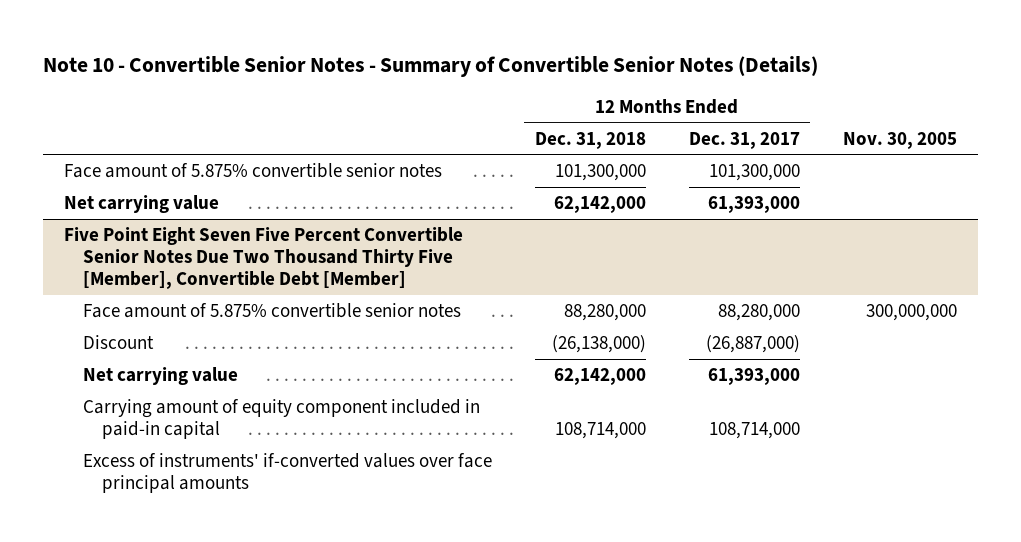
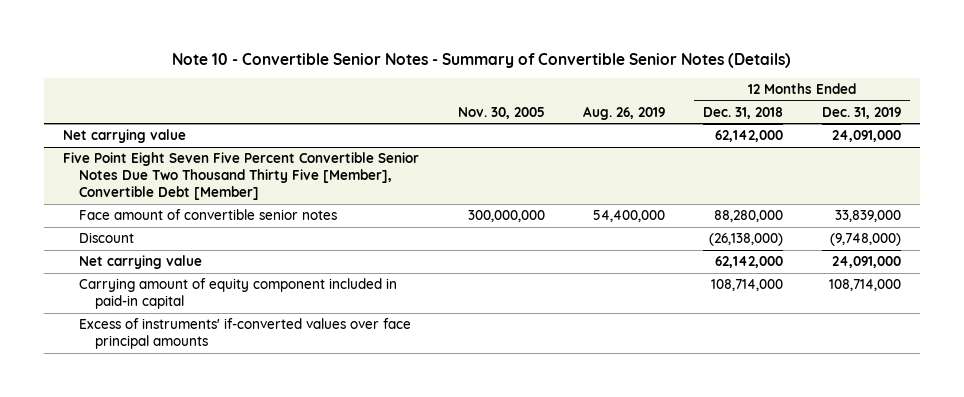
[688,131,800,149] Dec. 31, 2017 -> none
none -> [583,105,666,120] Aug. 26, 2019
none -> [821,106,901,119] Dec. 31, 2019
[64,163,443,179] Face amount of 5.875% convertible senior notes -> none
[83,303,462,319] Face amount of 5.875% convertible senior notes -> [79,209,338,221] Face amount of convertible senior notes

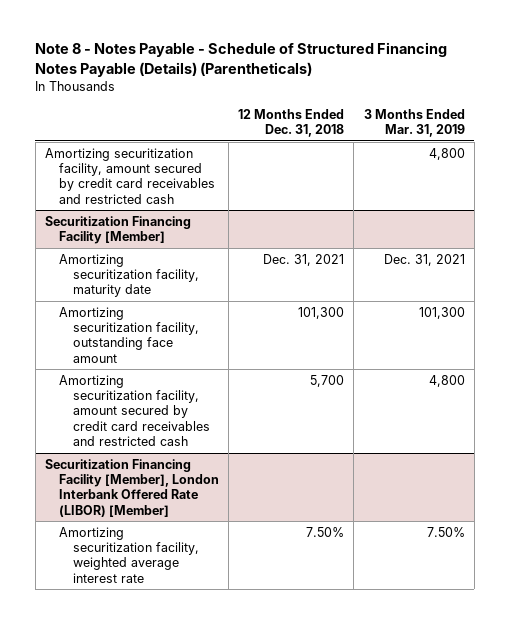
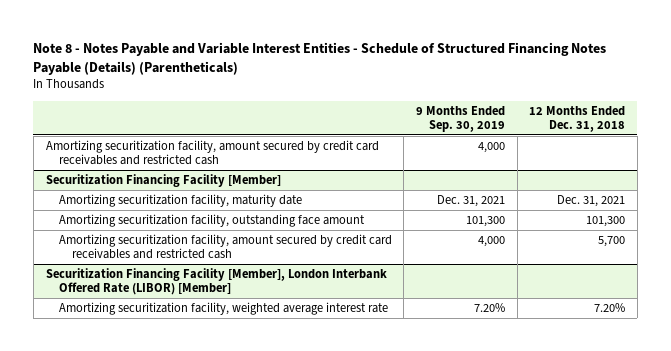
[35,42,448,77] Note 8 - Notes Payable - Schedule of Structured Financing Notes Payable (Details) (Parentheticals) -> [33,41,607,75] Note 8 - Notes Payable and Variable Interest Entities - Schedule of Structured Financing Notes Payable (Details) (Parentheticals)
[363,108,465,138] 3 Months Ended Mar. 31, 2019 -> none
none -> [415,105,505,132] 9 Months Ended Sep. 30, 2019
[306,526,345,537] 7.50% -> [594,302,626,312] 7.20%

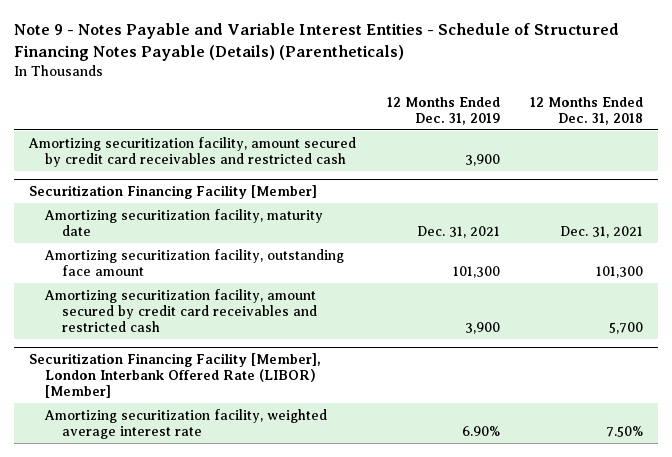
[33,41,607,75] Note 8 - Notes Payable and Variable Interest Entities - Schedule of Structured Financing Notes Payable (Details) (Parentheticals) -> [13,23,619,62] Note 9 - Notes Payable and Variable Interest Entities - Schedule of Structured Financing Notes Payable (Details) (Parentheticals)
[415,105,505,132] 9 Months Ended Sep. 30, 2019 -> none
none -> [386,96,500,125] 12 Months Ended Dec. 31, 2019
[594,302,626,312] 7.20% -> [606,425,644,437] 7.50%

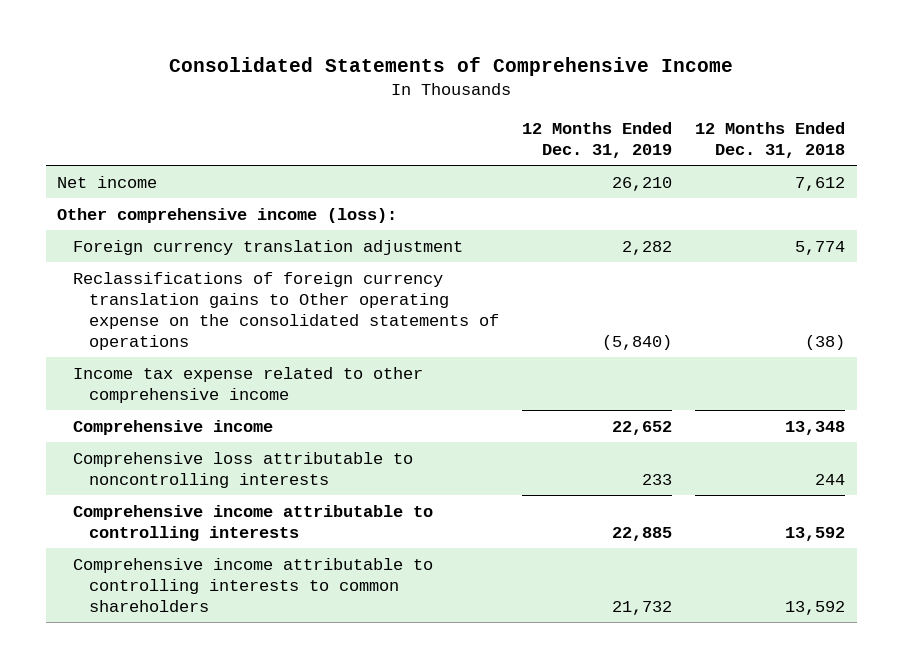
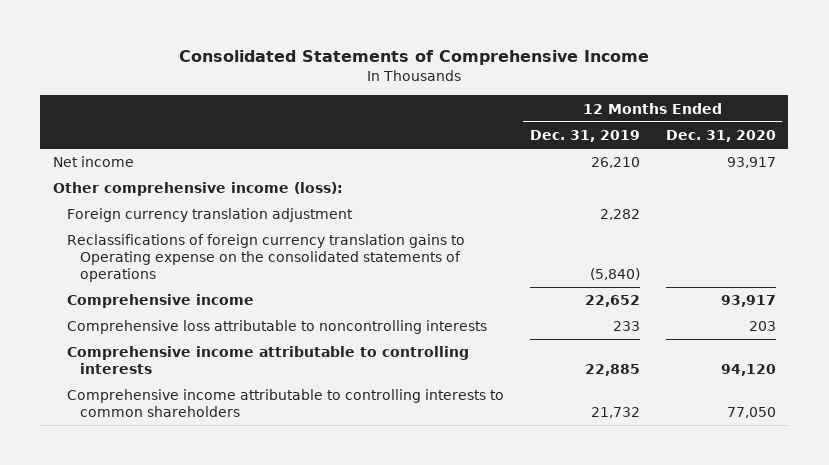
[695,122,846,159] 12 Months Ended Dec. 31, 2018 -> none
none -> [665,130,776,143] Dec. 31, 2020
[73,366,424,403] Income tax expense related to other comprehensive income -> none
[73,271,500,350] Reclassifications of foreign currency translation gains to Other operating expense on the consolidated statements of operations -> [66,234,465,282] Reclassifications of foreign currency translation gains to Operating expense on the consolidated statements of operations

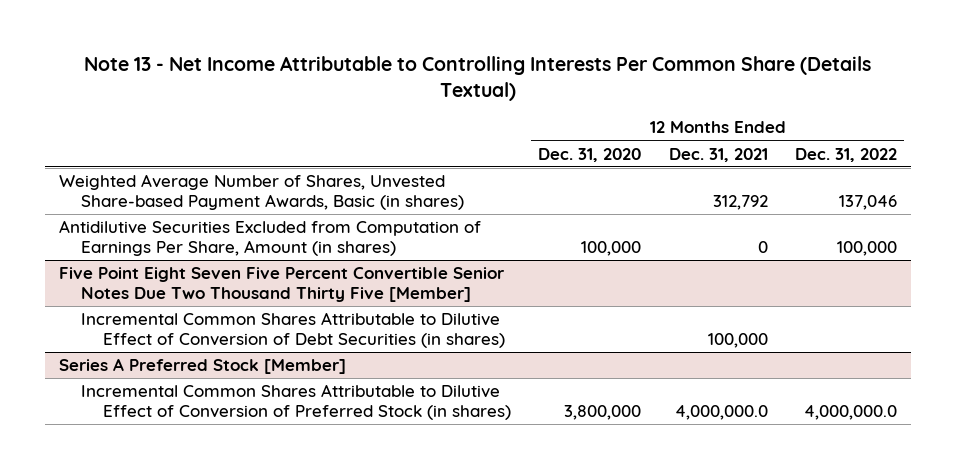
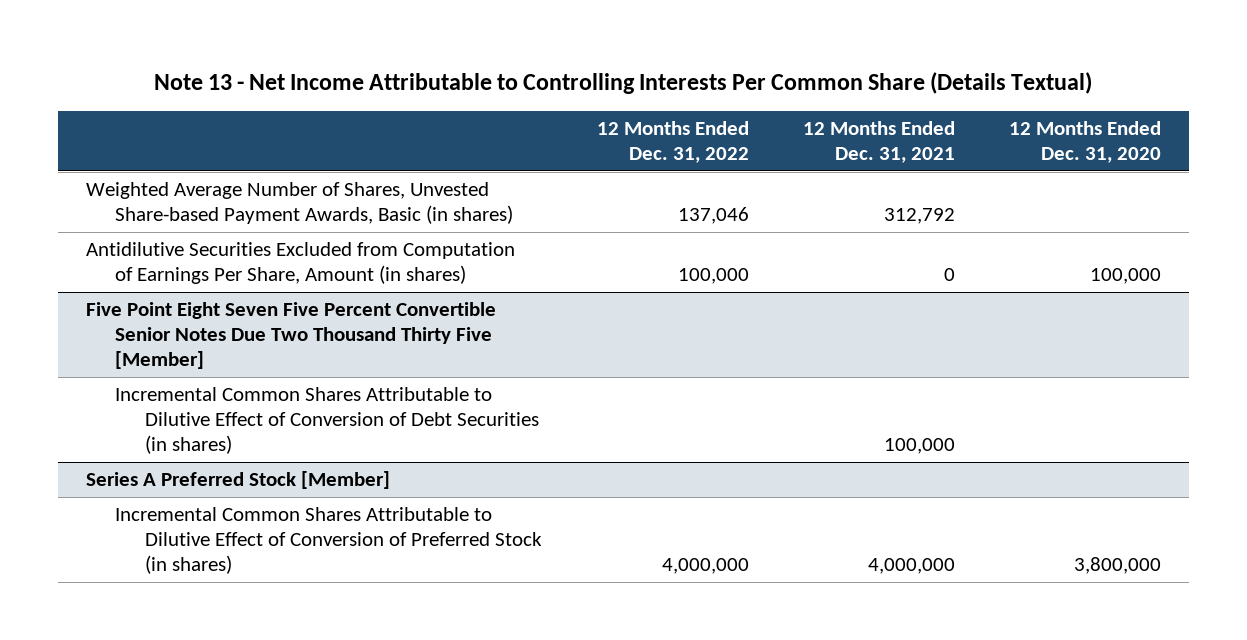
[674,405,768,421] 4,000,000.0 -> [867,558,955,575] 4,000,000
[804,405,898,421] 4,000,000.0 -> [661,558,749,575] 4,000,000

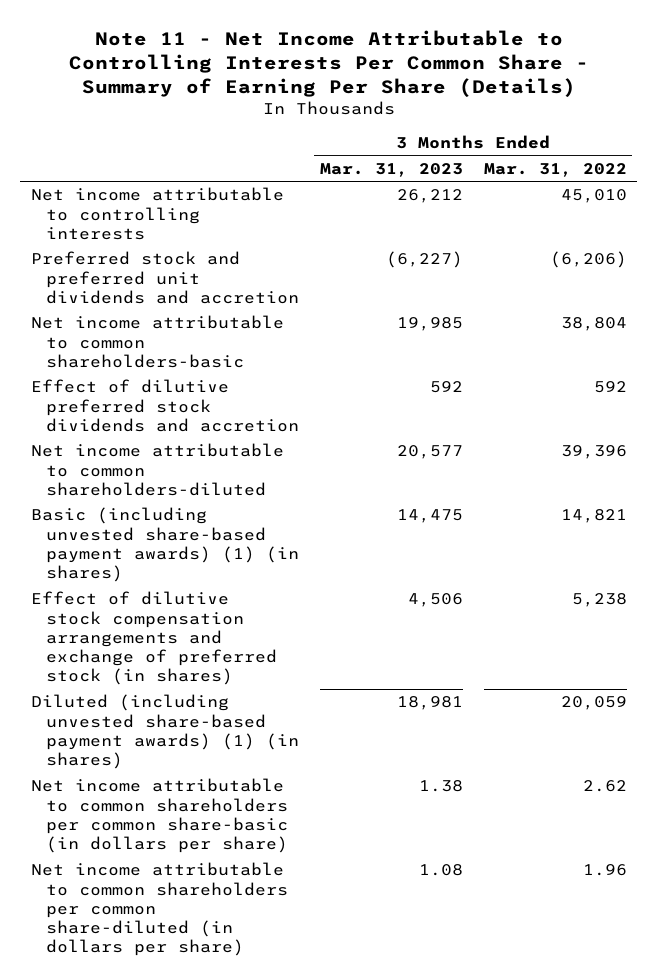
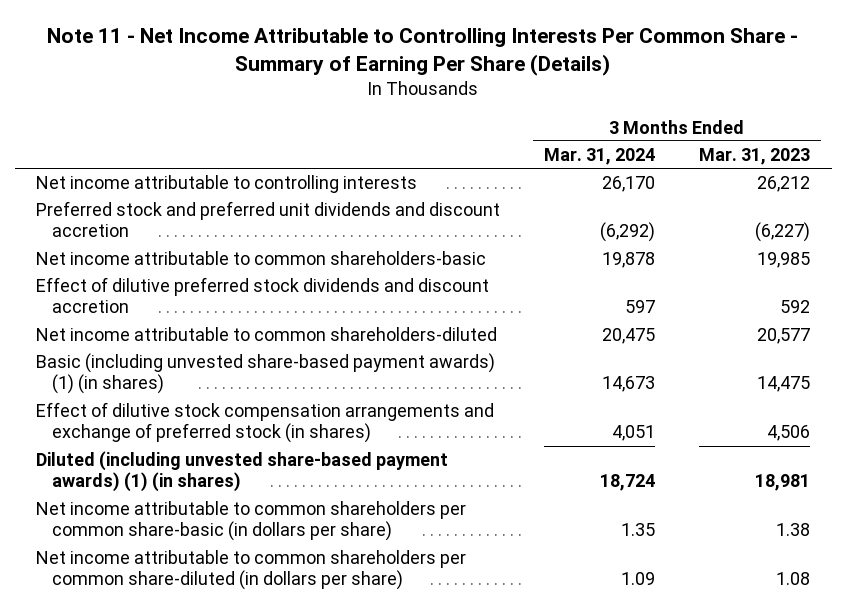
[483,162,627,177] Mar. 31, 2022 -> none
none -> [544,147,656,165] Mar. 31, 2024
[30,251,299,304] Preferred stock and preferred unit dividends and accretion -> [36,201,501,238] Preferred stock and preferred unit dividends and discount accretion
[30,379,299,432] Effect of dilutive preferred stock dividends and accretion -> [36,277,490,314] Effect of dilutive preferred stock dividends and discount accretion

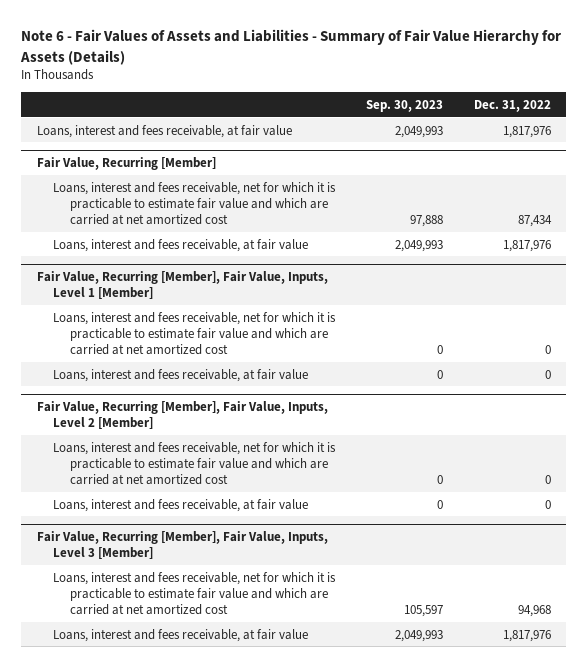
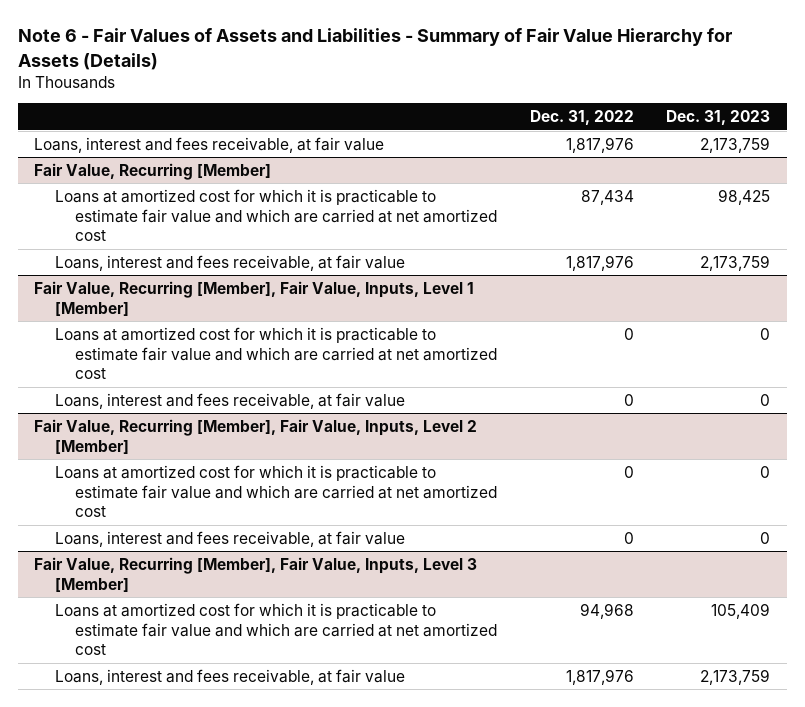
[366,100,444,113] Sep. 30, 2023 -> none
none -> [666,110,771,126] Dec. 31, 2023
[53,181,337,226] Loans, interest and fees receivable, net for which it is practicable to estimate fair value and which are carried at net amortized cost -> [54,188,497,242] Loans at amortized cost for which it is practicable to estimate fair value and which are carried at net amortized cost
[53,311,337,356] Loans, interest and fees receivable, net for which it is practicable to estimate fair value and which are carried at net amortized cost -> [54,326,497,380] Loans at amortized cost for which it is practicable to estimate fair value and which are carried at net amortized cost
[53,441,337,486] Loans, interest and fees receivable, net for which it is practicable to estimate fair value and which are carried at net amortized cost -> [54,464,497,518] Loans at amortized cost for which it is practicable to estimate fair value and which are carried at net amortized cost
[53,571,337,616] Loans, interest and fees receivable, net for which it is practicable to estimate fair value and which are carried at net amortized cost -> [54,602,497,656] Loans at amortized cost for which it is practicable to estimate fair value and which are carried at net amortized cost

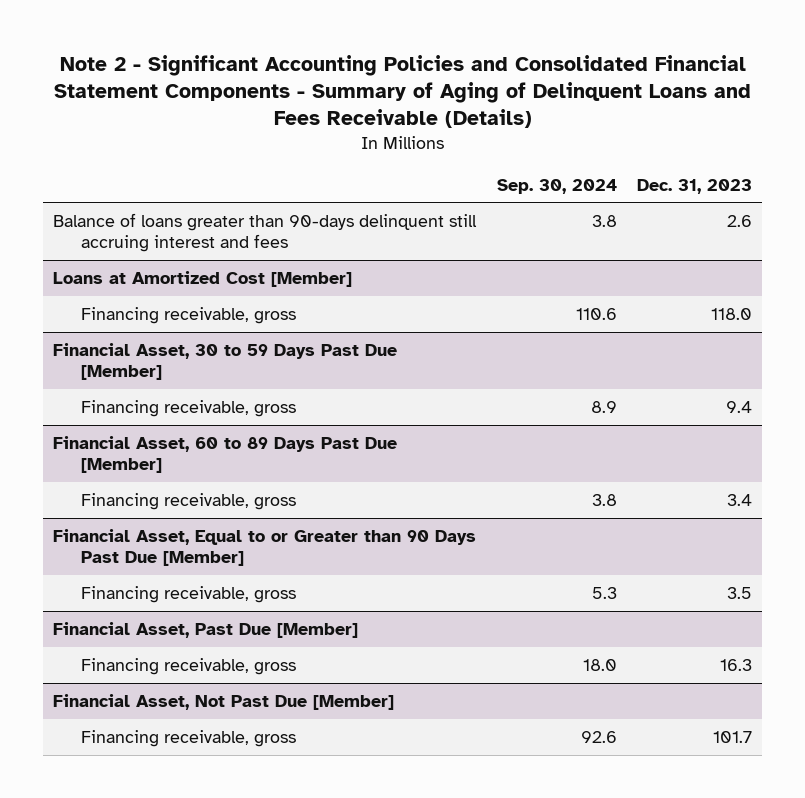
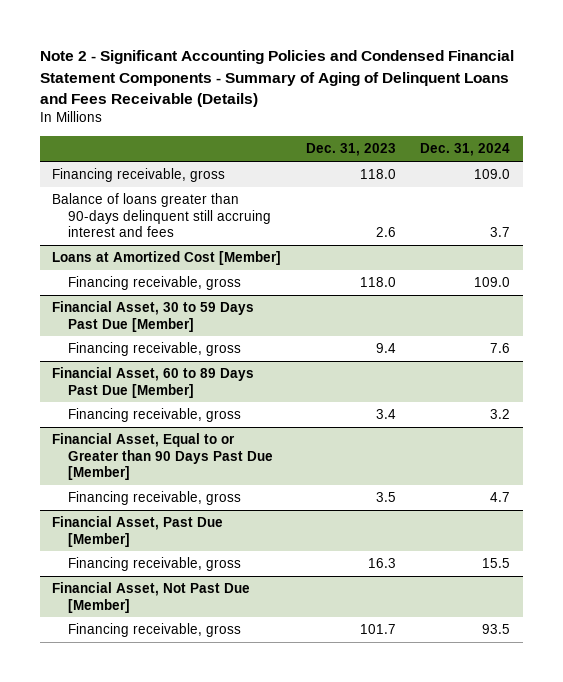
[53,54,751,129] Note 2 - Significant Accounting Policies and Consolidated Financial Statement Components - Summary of Aging of Delinquent Loans and Fees Receivable (Details) -> [40,50,515,107] Note 2 - Significant Accounting Policies and Condensed Financial Statement Components - Summary of Aging of Delinquent Loans and Fees Receivable (Details)
[496,178,617,194] Sep. 30, 2024 -> none
none -> [420,143,511,157] Dec. 31, 2024
none -> [52,168,226,183] Financing receivable, gross

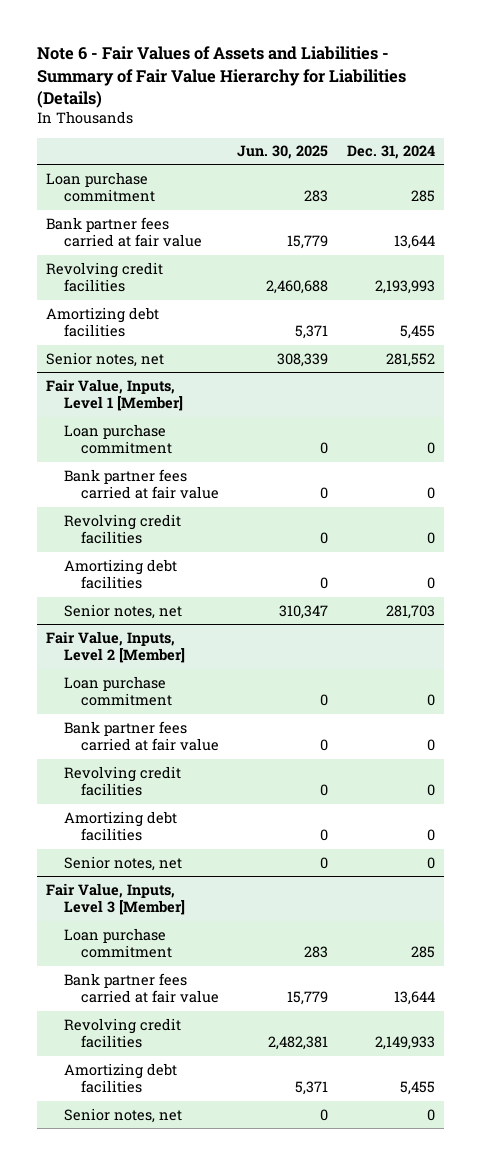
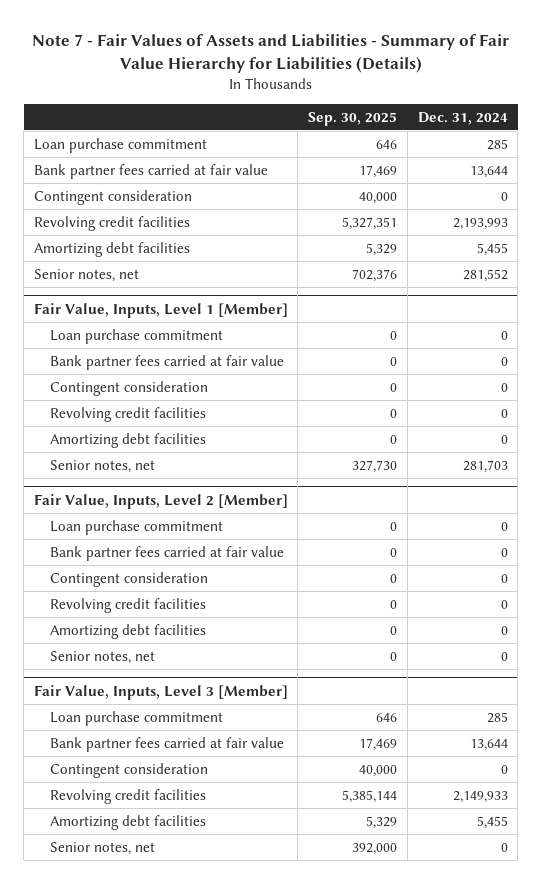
[37,46,407,108] Note 6 - Fair Values of Assets and Liabilities - Summary of Fair Value Hierarchy for Liabilities (Details) -> [31,34,509,74] Note 7 - Fair Values of Assets and Liabilities - Summary of Fair Value Hierarchy for Liabilities (Details)
[237,145,329,160] Jun. 30, 2025 -> none
none -> [308,111,398,126] Sep. 30, 2025
none -> [33,189,192,205] Contingent consideration
none -> [49,380,208,396] Contingent consideration
none -> [49,571,208,587] Contingent consideration
none -> [49,762,208,778] Contingent consideration

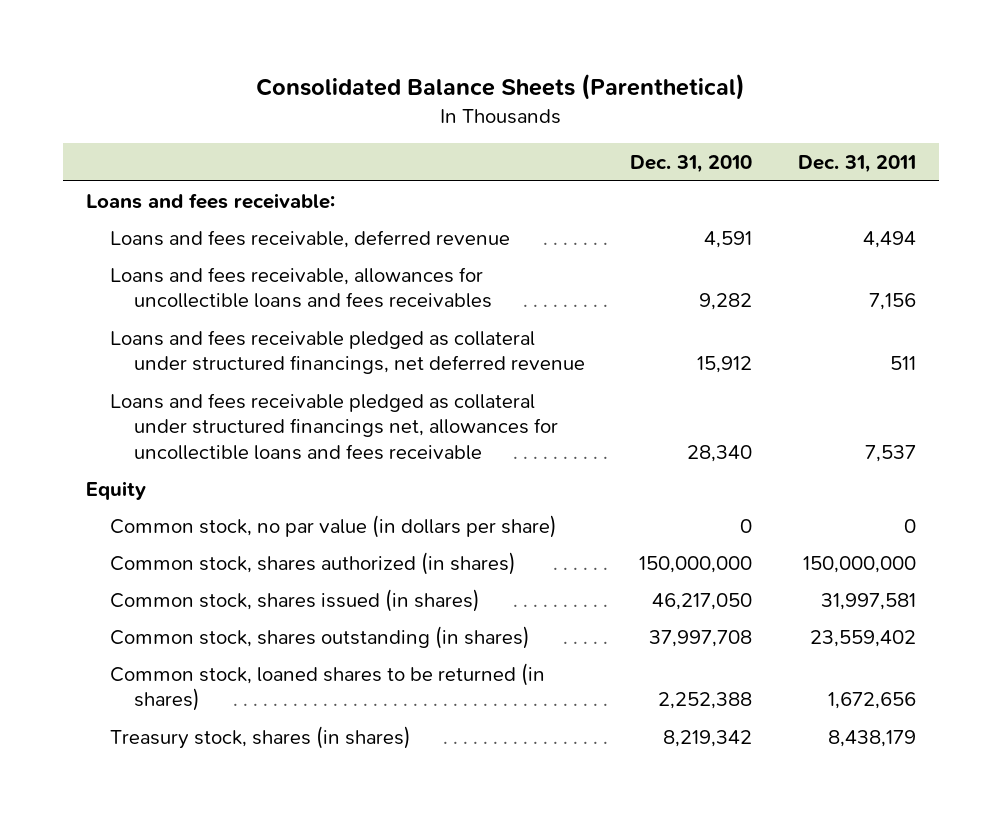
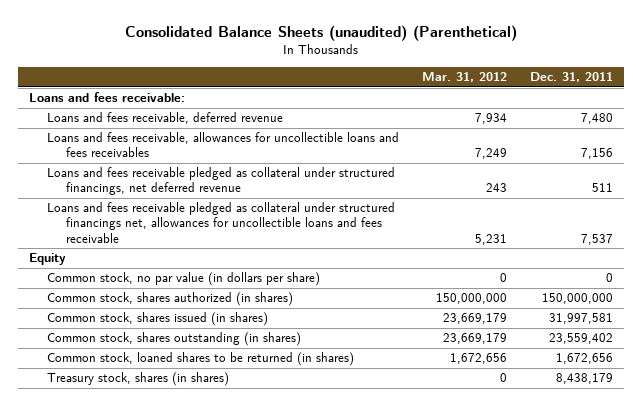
[255,73,745,100] Consolidated Balance Sheets (Parenthetical) -> [125,25,518,42] Consolidated Balance Sheets (unaudited) (Parenthetical)
[630,154,753,173] Dec. 31, 2010 -> none
none -> [422,71,508,82] Mar. 31, 2012
[862,230,916,248] 4,494 -> [580,113,613,125] 7,480

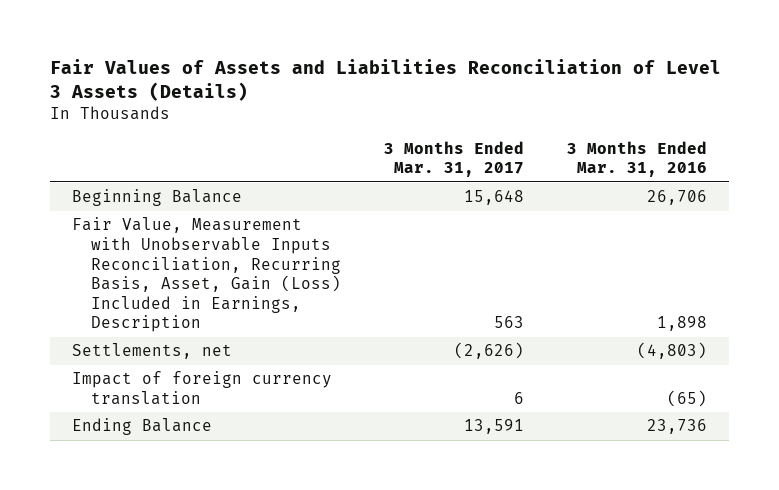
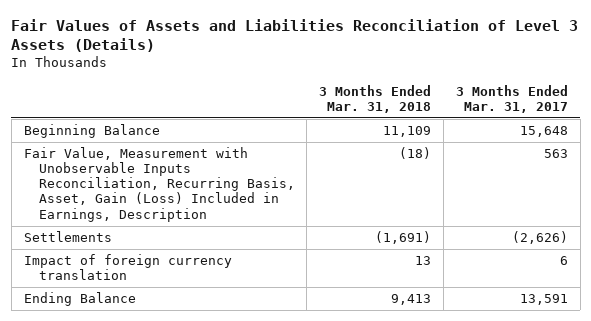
[567,140,708,178] 3 Months Ended Mar. 31, 2016 -> none
none -> [319,84,432,113] 3 Months Ended Mar. 31, 2018
[71,343,232,360] Settlements, net -> [23,231,112,243] Settlements

